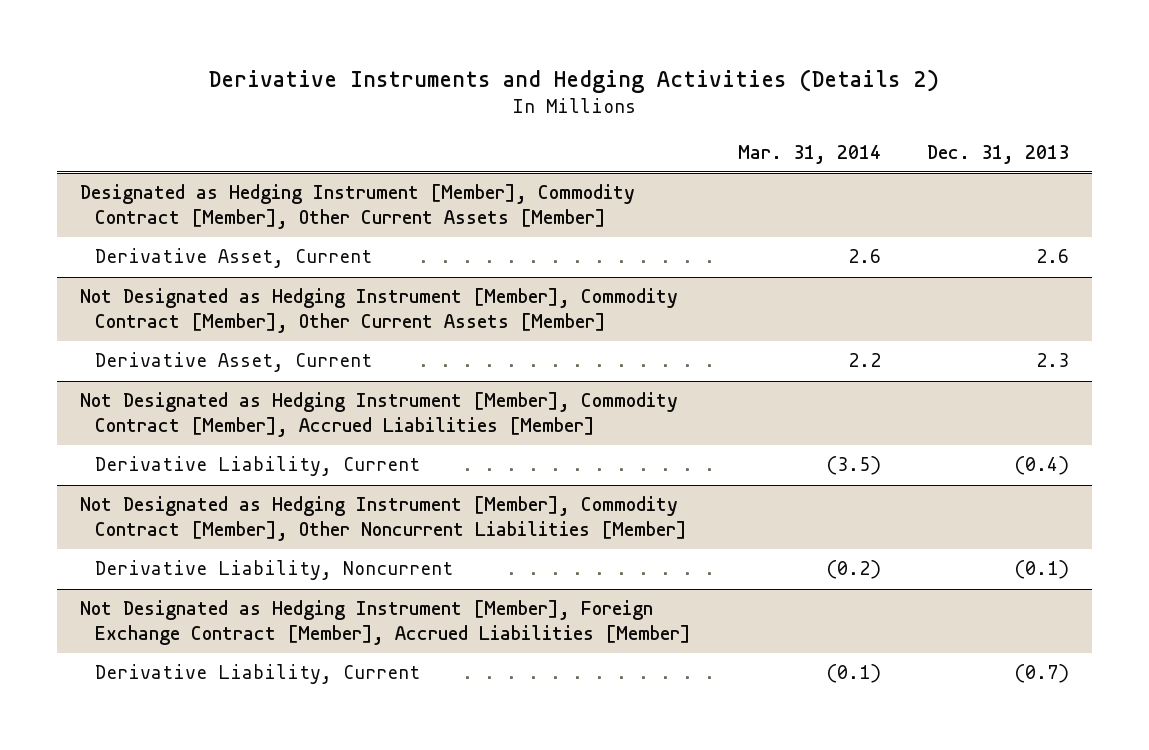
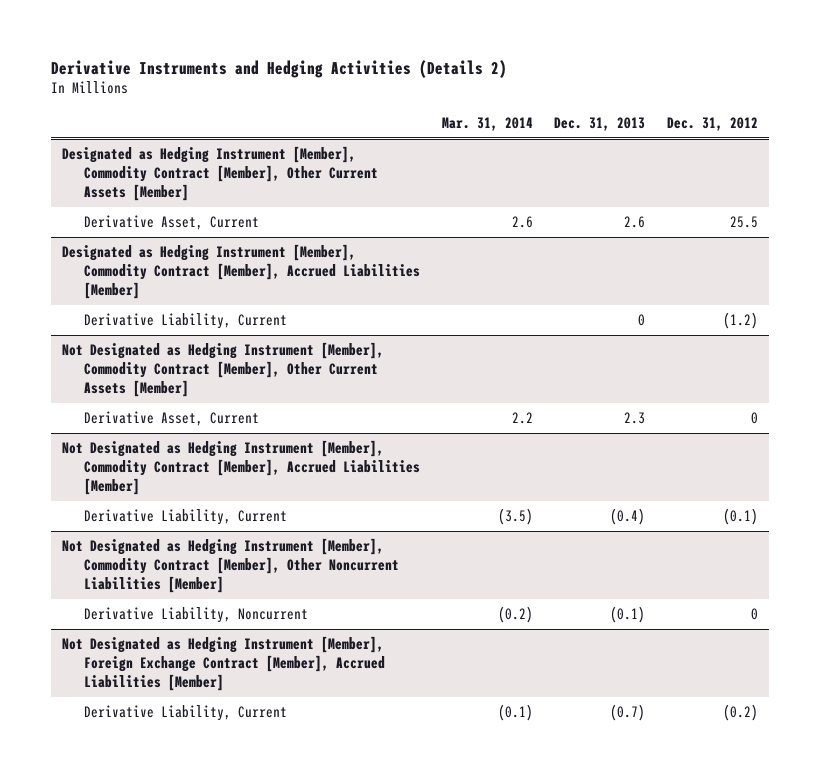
none -> [667,117,759,132] Dec. 31, 2012
none -> [61,243,420,299] Designated as Hedging Instrument [Member], Commodity Contract [Member], Accrued Liabilities [Member]
none -> [83,312,287,329] Derivative Liability, Current

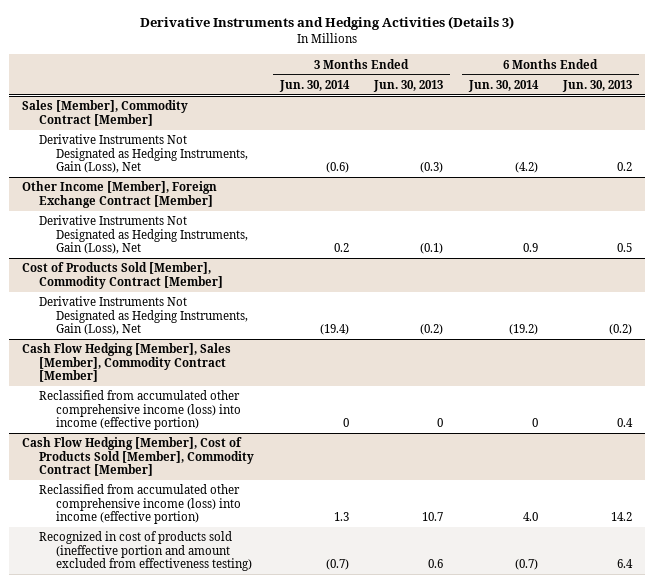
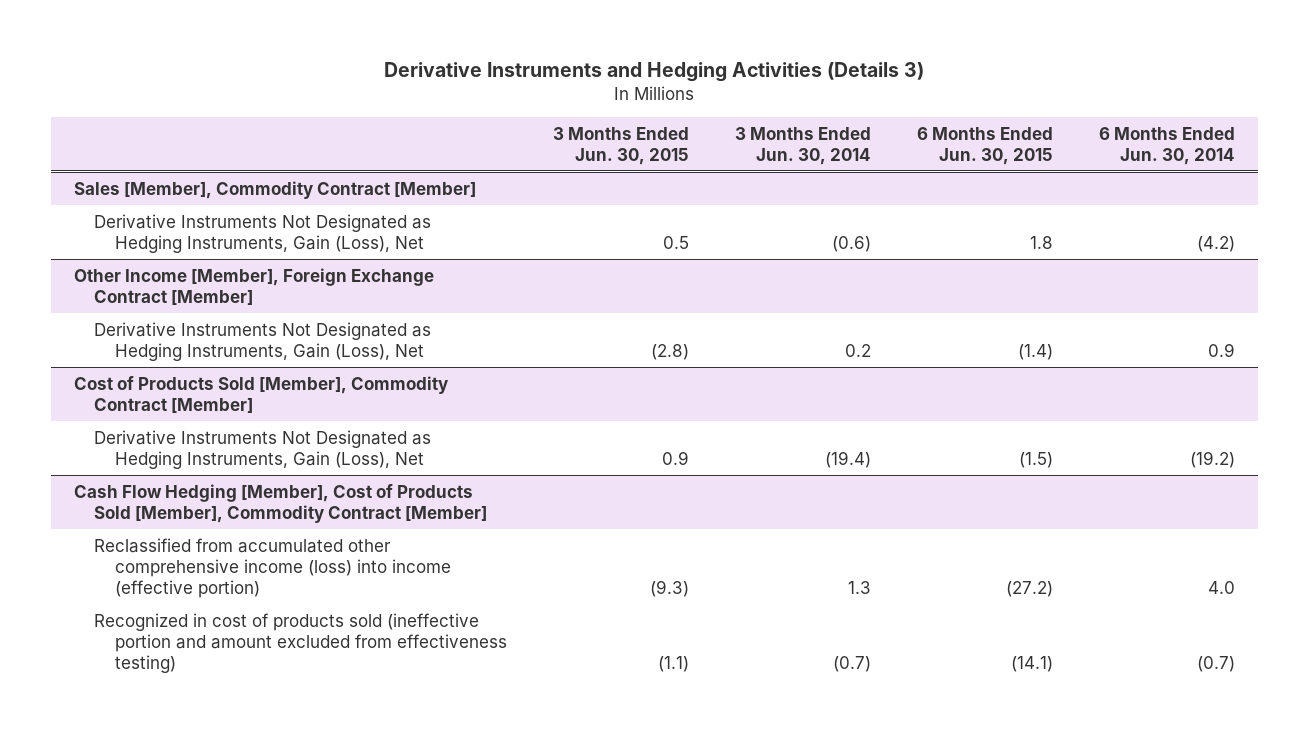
[373,79,444,92] Jun. 30, 2013 -> none
[562,79,633,92] Jun. 30, 2013 -> none
none -> [552,126,689,165] 3 Months Ended Jun. 30, 2015
none -> [917,126,1054,165] 6 Months Ended Jun. 30, 2015
[22,343,232,382] Cash Flow Hedging [Member], Sales [Member], Commodity Contract [Member] -> none
[39,390,242,430] Reclassified from accumulated other comprehensive income (loss) into income (effective portion) -> none

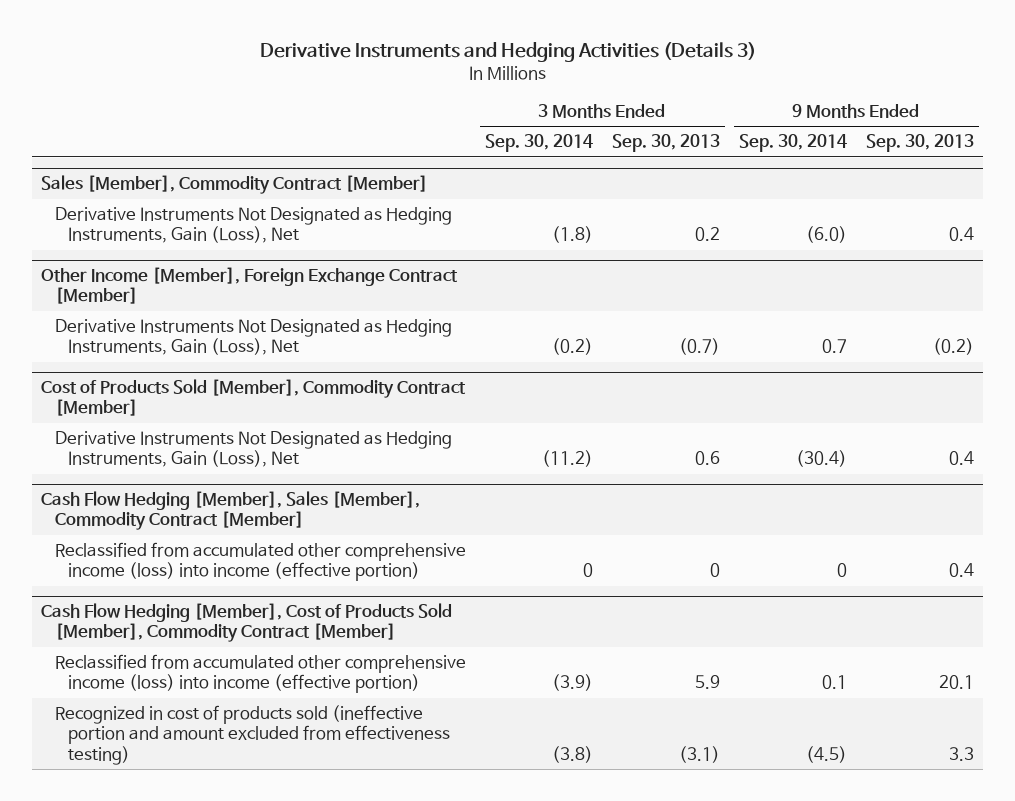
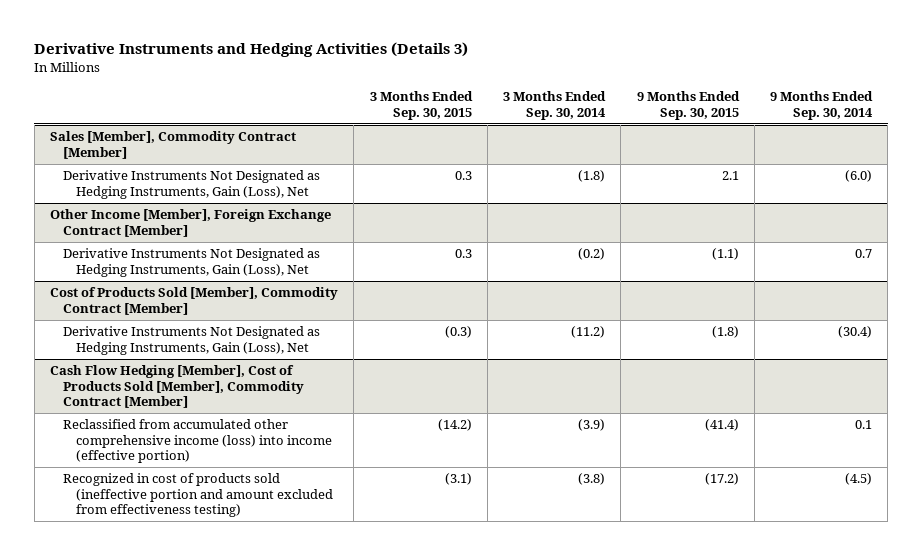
[611,134,720,153] Sep. 30, 2013 -> none
[865,134,974,153] Sep. 30, 2013 -> none
none -> [369,91,473,120] 3 Months Ended Sep. 30, 2015
none -> [636,91,740,120] 9 Months Ended Sep. 30, 2015
[41,491,421,531] Cash Flow Hedging [Member], Sales [Member], Commodity Contract [Member] -> none
[54,542,466,582] Reclassified from accumulated other comprehensive income (loss) into income (effective portion) -> none

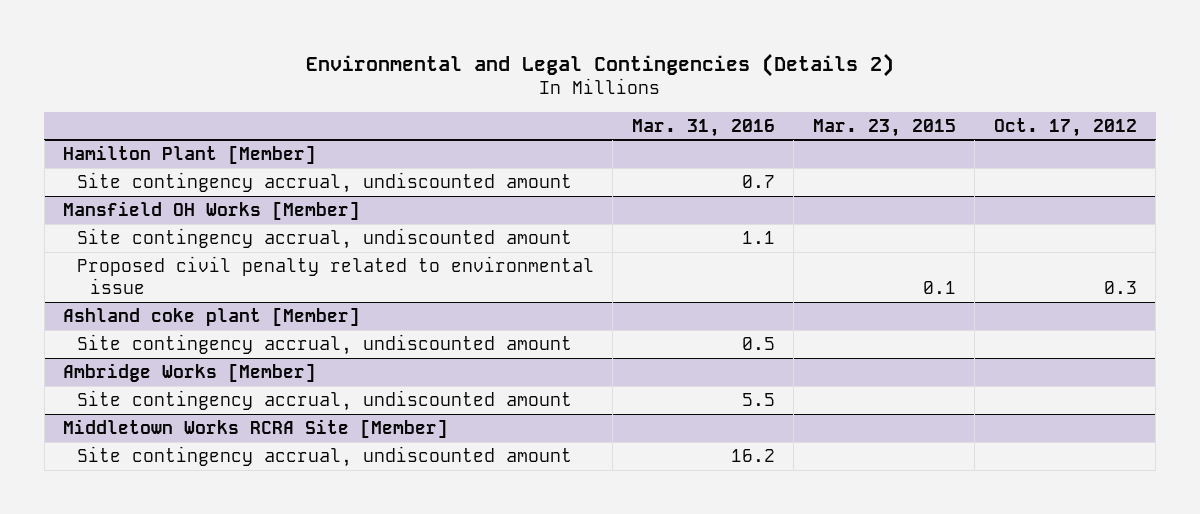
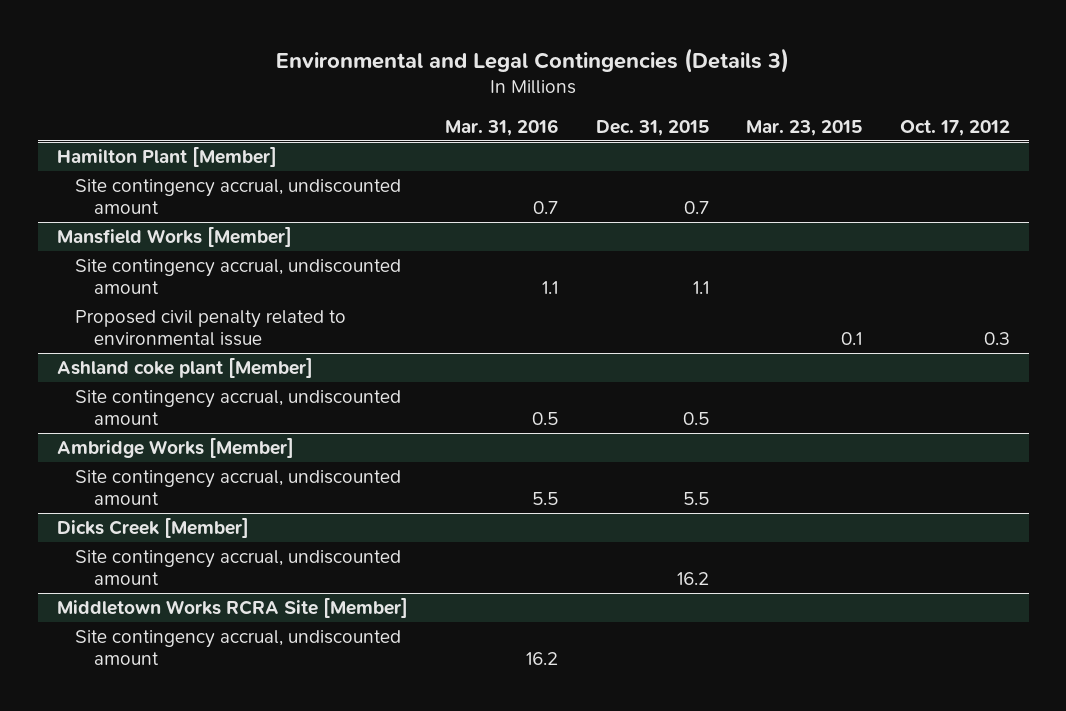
[306,53,895,78] Environmental and Legal Contingencies (Details 2) -> [276,47,790,73] Environmental and Legal Contingencies (Details 3)
none -> [595,120,709,137] Dec. 31, 2015
[63,200,361,220] Mansfield OH Works [Member] -> [56,226,292,247] Mansfield Works [Member]
none -> [56,517,249,538] Dicks Creek [Member]
none -> [75,549,402,586] Site contingency accrual, undiscounted amount

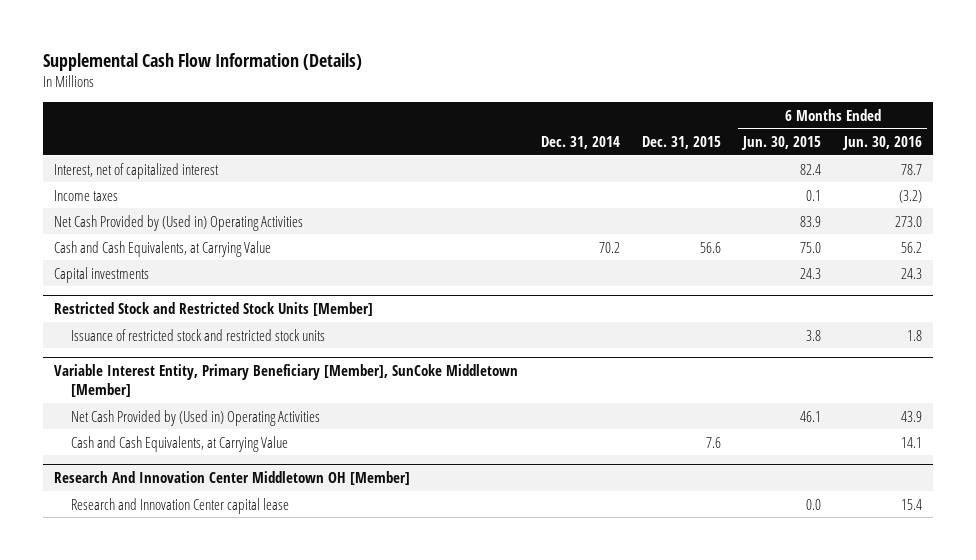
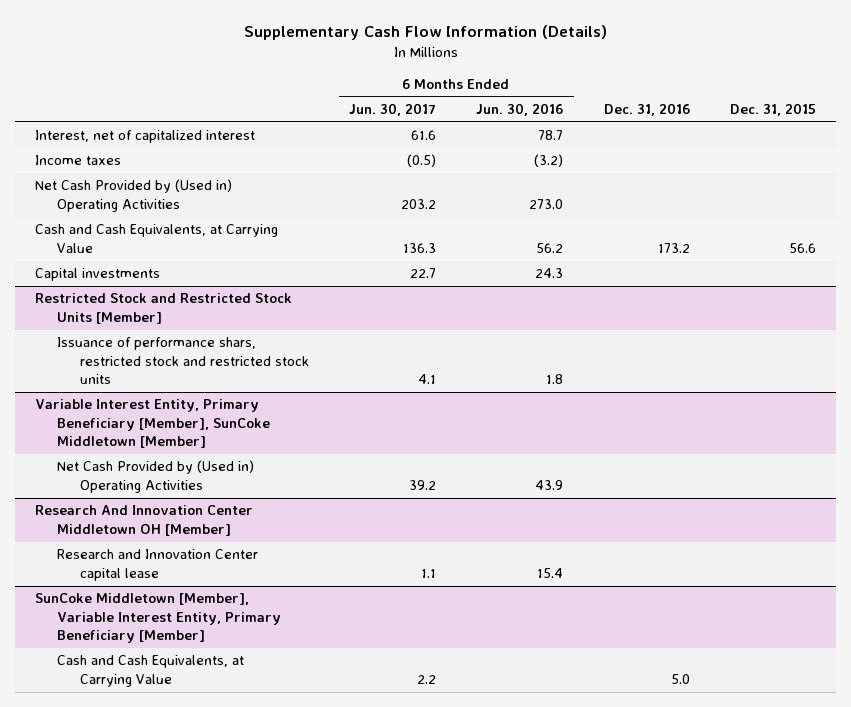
[43,52,363,71] Supplemental Cash Flow Information (Details) -> [243,25,607,41] Supplementary Cash Flow Information (Details)
[540,135,620,149] Dec. 31, 2014 -> none
[741,135,822,150] Jun. 30, 2015 -> none
none -> [349,102,437,116] Jun. 30, 2017
none -> [603,102,690,116] Dec. 31, 2016
[70,328,325,341] Issuance of restricted stock and restricted stock units -> [57,337,309,385] Issuance of performance shars, restricted stock and restricted stock units
[70,435,288,452] Cash and Cash Equivalents, at Carrying Value -> none
none -> [34,593,282,644] SunCoke Middletown [Member], Variable Interest Entity, Primary Beneficiary [Member]
none -> [57,655,245,687] Cash and Cash Equivalents, at Carrying Value

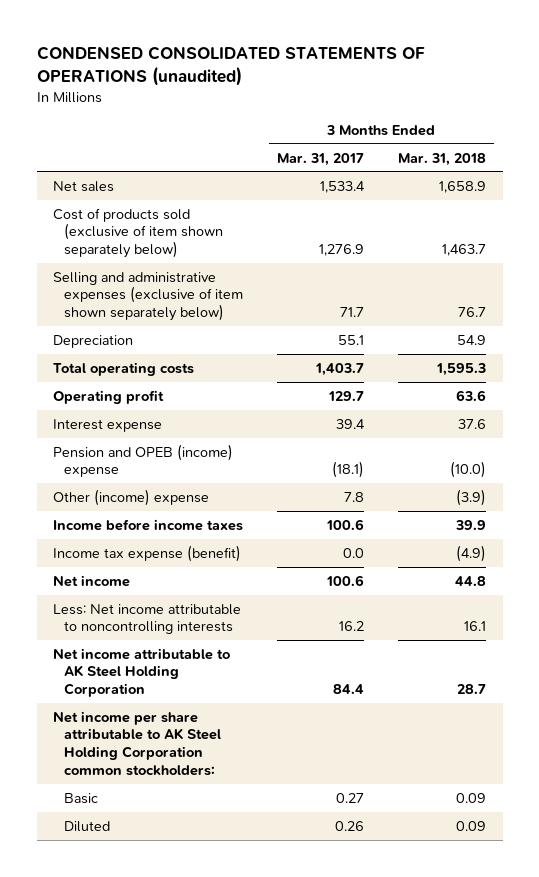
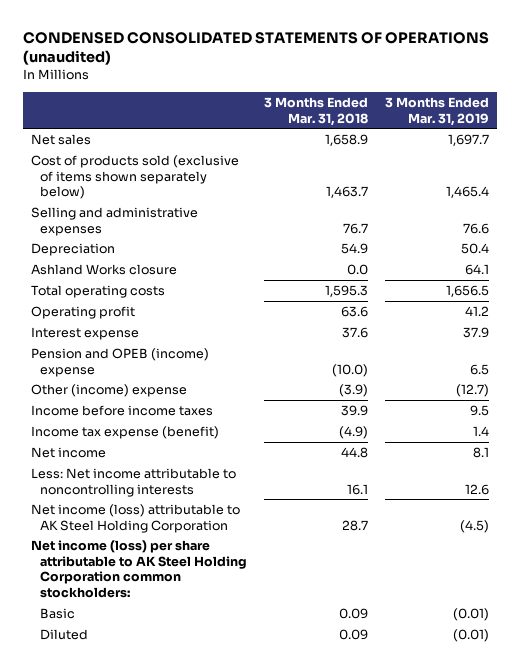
[277,152,365,166] Mar. 31, 2017 -> none
none -> [384,96,489,126] 3 Months Ended Mar. 31, 2019
[53,207,223,259] Cost of products sold (exclusive of item shown separately below) -> [31,154,240,200] Cost of products sold (exclusive of items shown separately below)
[53,271,243,322] Selling and administrative expenses (exclusive of item shown separately below) -> [31,206,199,236] Selling and administrative expenses
none -> [31,263,178,275] Ashland Works closure
[53,647,231,698] Net income attributable to AK Steel Holding Corporation -> [31,503,241,533] Net income (loss) attributable to AK Steel Holding Corporation
[53,710,221,776] Net income per share attributable to AK Steel Holding Corporation common stockholders: -> [31,539,248,599] Net income (loss) per share attributable to AK Steel Holding Corporation common stockholders:

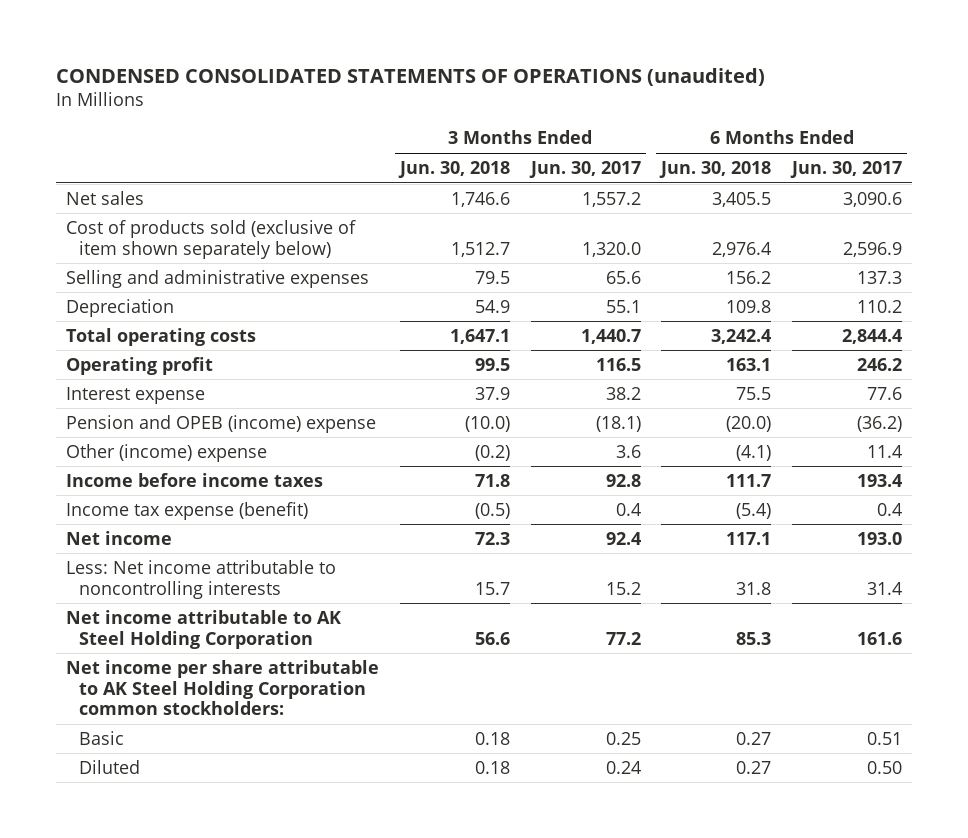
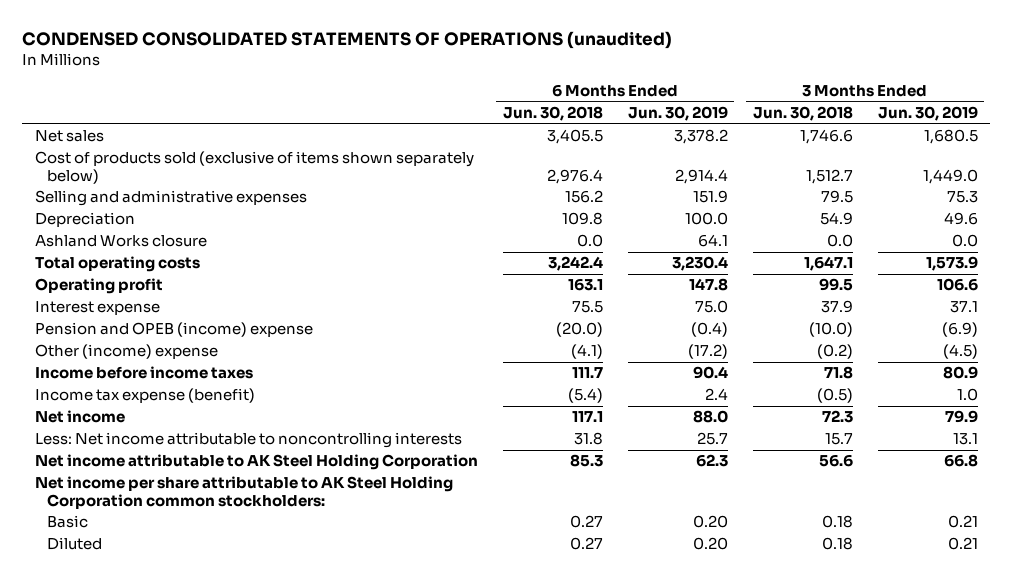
[528,160,641,178] Jun. 30, 2017 -> none
[790,160,903,178] Jun. 30, 2017 -> none
none -> [627,106,728,122] Jun. 30, 2019
none -> [877,106,978,122] Jun. 30, 2019
[65,219,356,259] Cost of products sold (exclusive of item shown separately below) -> [34,151,474,184] Cost of products sold (exclusive of items shown separately below)
none -> [34,235,207,248] Ashland Works closure

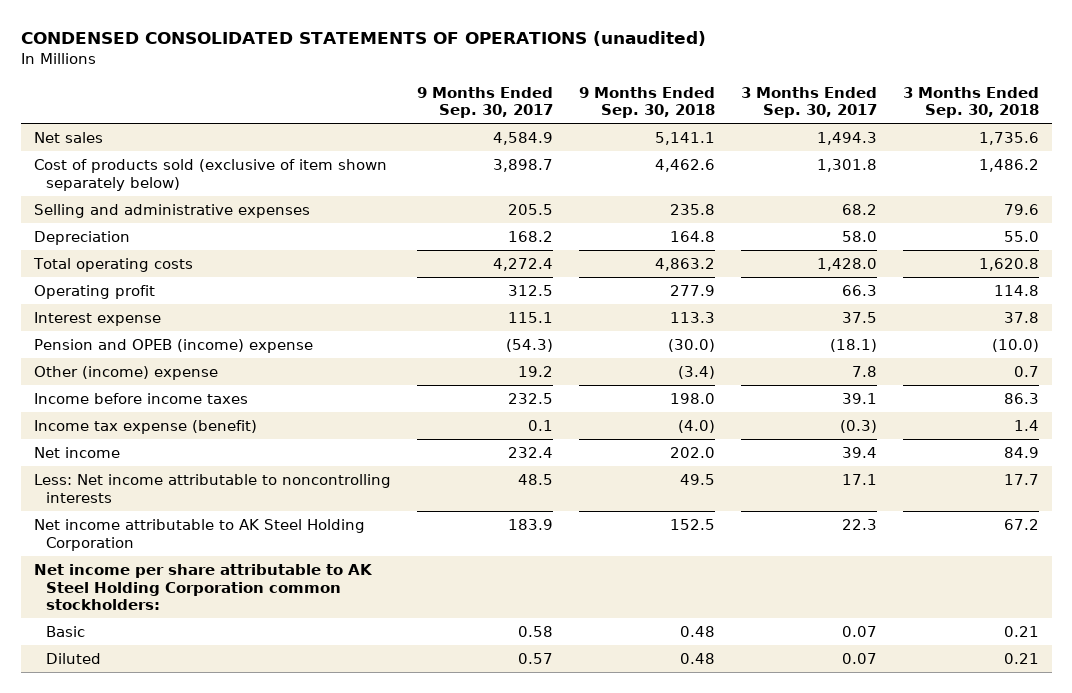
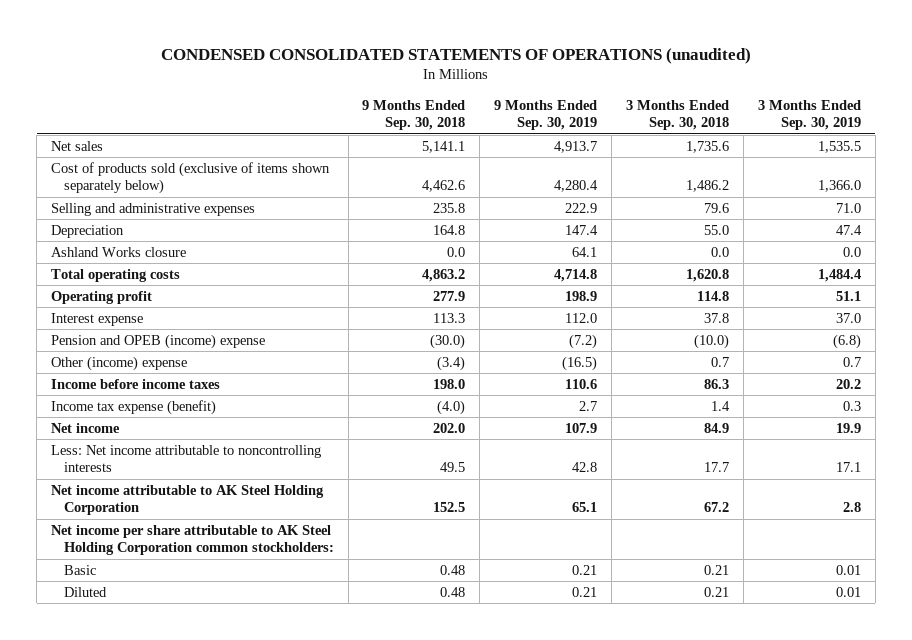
[416,86,553,119] 9 Months Ended Sep. 30, 2017 -> none
[740,86,877,119] 3 Months Ended Sep. 30, 2017 -> none
none -> [494,99,598,131] 9 Months Ended Sep. 30, 2019
none -> [758,99,862,131] 3 Months Ended Sep. 30, 2019
[33,158,387,191] Cost of products sold (exclusive of item shown separately below) -> [51,161,331,195] Cost of products sold (exclusive of items shown separately below)
none -> [51,246,187,257] Ashland Works closure

